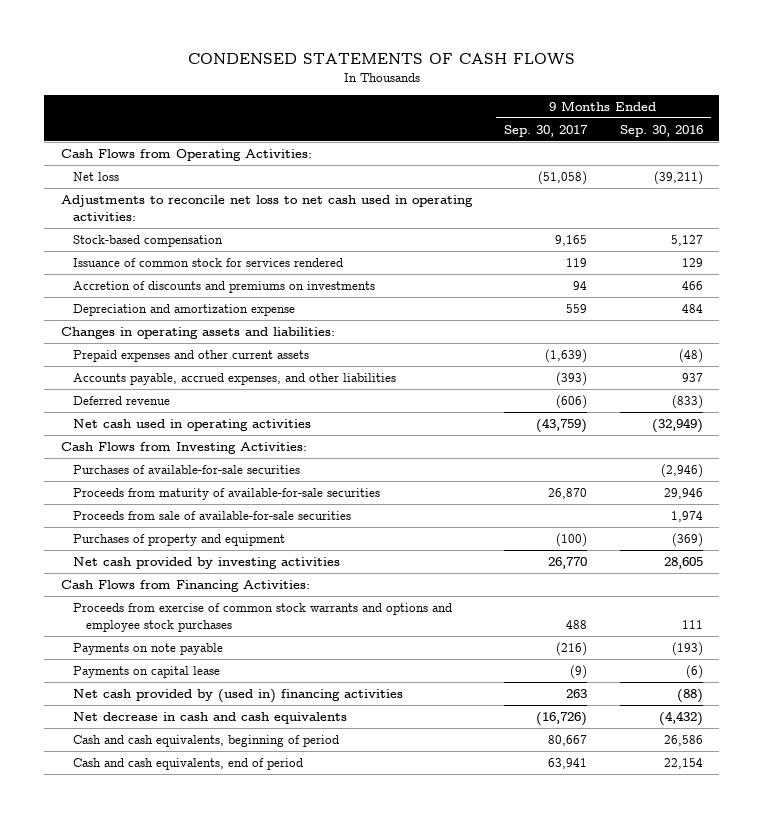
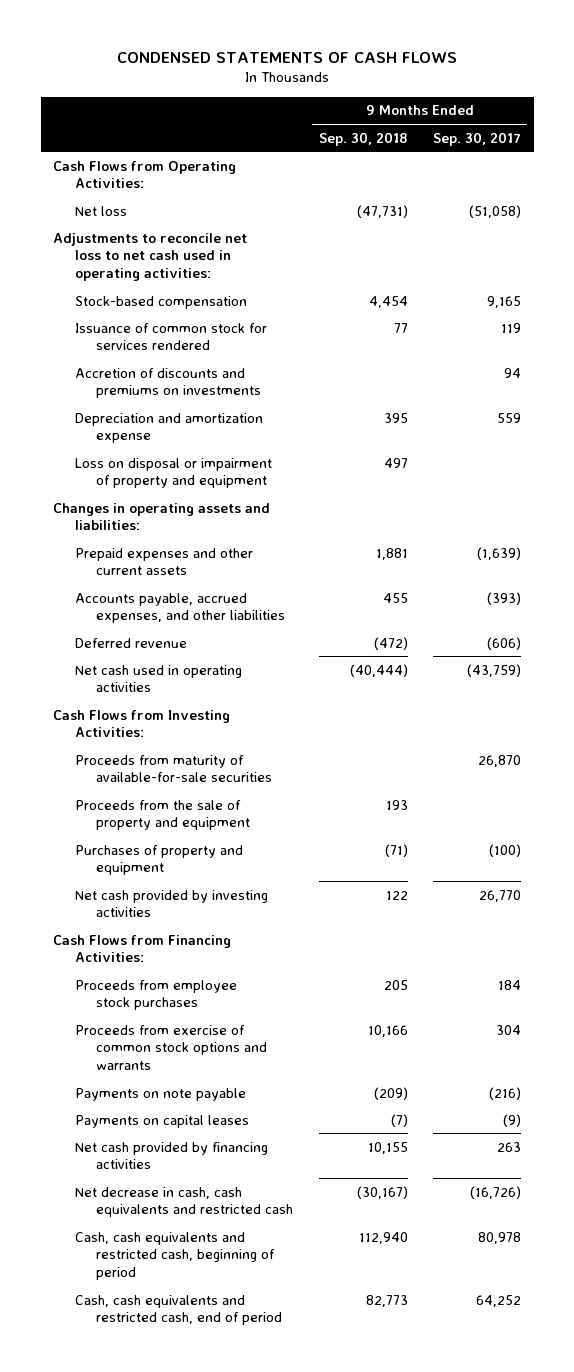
[619,124,703,137] Sep. 30, 2016 -> none
none -> [318,131,408,146] Sep. 30, 2018
none -> [74,457,272,489] Loss on disposal or impairment of property and equipment
[73,464,301,474] Purchases of available-for-sale securities -> none
[73,510,352,520] Proceeds from sale of available-for-sale securities -> none
none -> [74,799,251,831] Proceeds from the sale of property and equipment
none -> [74,979,237,1011] Proceeds from employee stock purchases
[73,602,453,632] Proceeds from exercise of common stock warrants and options and employee stock purchases -> [74,1024,268,1071] Proceeds from exercise of common stock options and warrants
[566,619,588,629] 488 -> [495,1024,521,1035] 304
[73,665,221,678] Payments on capital lease -> [74,1114,249,1128] Payments on capital leases
[73,688,404,703] Net cash provided by (used in) financing activities -> [74,1141,268,1170] Net cash provided by financing activities
[73,711,348,724] Net decrease in cash and cash equivalents -> [74,1186,294,1218] Net decrease in cash, cash equivalents and restricted cash
[73,734,340,747] Cash and cash equivalents, beginning of period -> [74,1231,276,1281] Cash, cash equivalents and restricted cash, beginning of period
[548,734,588,746] 80,667 -> [477,1231,521,1244] 80,978
[73,757,304,770] Cash and cash equivalents, end of period -> [74,1294,283,1326] Cash, cash equivalents and restricted cash, end of period
[548,757,588,769] 63,941 -> [475,1294,521,1307] 64,252

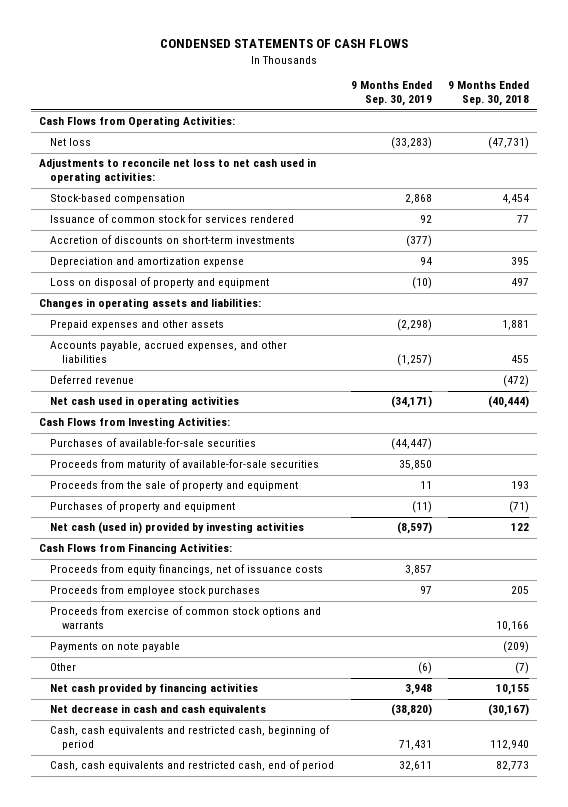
[432,131,521,146] Sep. 30, 2017 -> none
none -> [350,81,432,107] 9 Months Ended Sep. 30, 2019
[74,367,262,399] Accretion of discounts and premiums on investments -> [50,235,296,245] Accretion of discounts on short-term investments
[74,457,272,489] Loss on disposal or impairment of property and equipment -> [50,277,270,289] Loss on disposal of property and equipment
[74,547,253,576] Prepaid expenses and other current assets -> [50,320,225,331] Prepaid expenses and other assets
none -> [50,438,257,448] Purchases of available-for-sale securities
[74,889,268,918] Net cash provided by investing activities -> [50,522,305,535] Net cash (used in) provided by investing activities
none -> [50,564,324,576] Proceeds from equity financings, net of issuance costs
[74,1114,249,1128] Payments on capital leases -> none
none -> [50,663,77,672] Other
[74,1186,294,1218] Net decrease in cash, cash equivalents and restricted cash -> [50,704,267,716] Net decrease in cash and cash equivalents

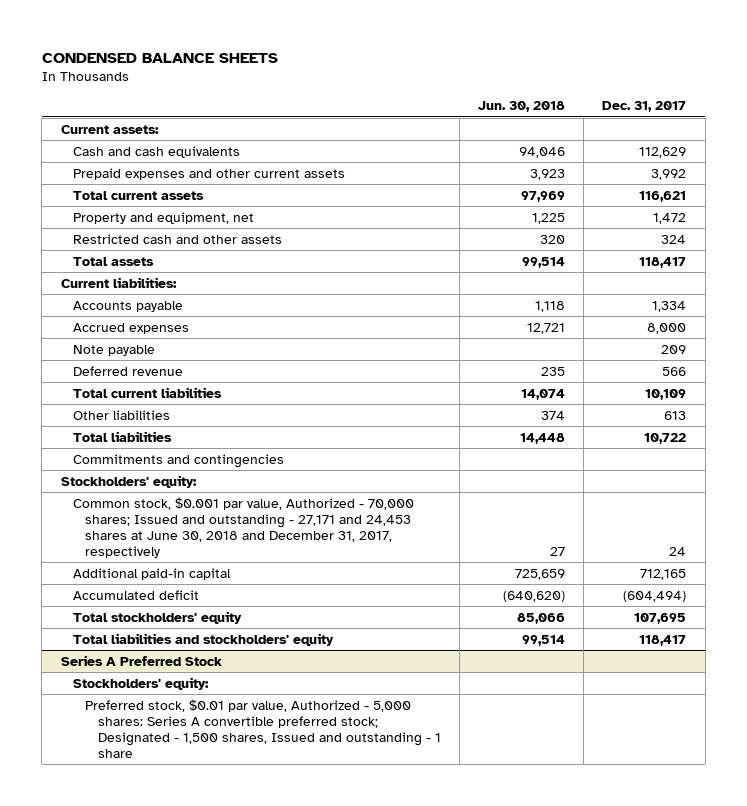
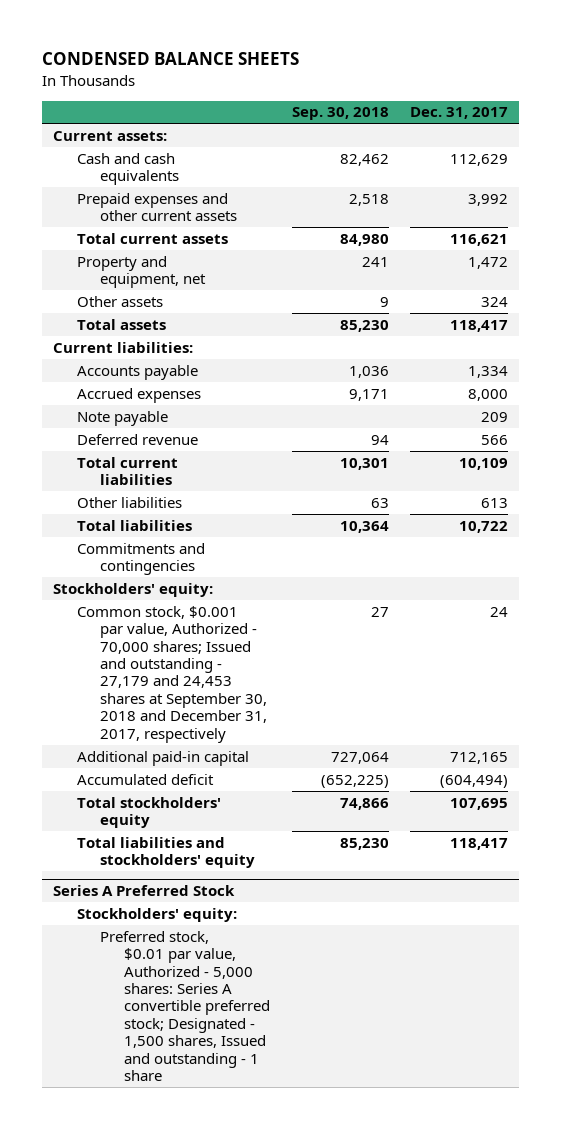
[477,101,565,113] Jun. 30, 2018 -> none
none -> [291,107,389,121] Sep. 30, 2018
[72,233,282,244] Restricted cash and other assets -> [76,295,163,307] Other assets
[72,496,414,558] Common stock, $0.001 par value, Authorized - 70,000 shares; Issued and outstanding - 27,171 and 24,453 shares at June 30, 2018 and December 31, 2017, respectively -> [76,605,268,743] Common stock, $0.001 par value, Authorized - 70,000 shares; Issued and outstanding - 27,179 and 24,453 shares at September 30, 2018 and December 31, 2017, respectively

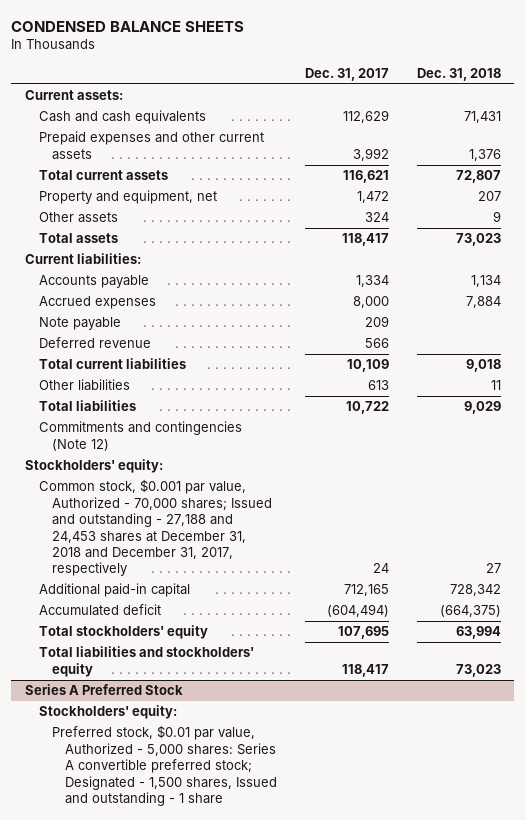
[291,107,389,121] Sep. 30, 2018 -> none
none -> [416,67,501,81] Dec. 31, 2018
[76,542,205,576] Commitments and contingencies -> [38,421,242,451] Commitments and contingencies (Note 12)
[76,605,268,743] Common stock, $0.001 par value, Authorized - 70,000 shares; Issued and outstanding - 27,179 and 24,453 shares at September 30, 2018 and December 31, 2017, respectively -> [38,479,272,577] Common stock, $0.001 par value, Authorized - 70,000 shares; Issued and outstanding - 27,188 and 24,453 shares at December 31, 2018 and December 31, 2017, respectively

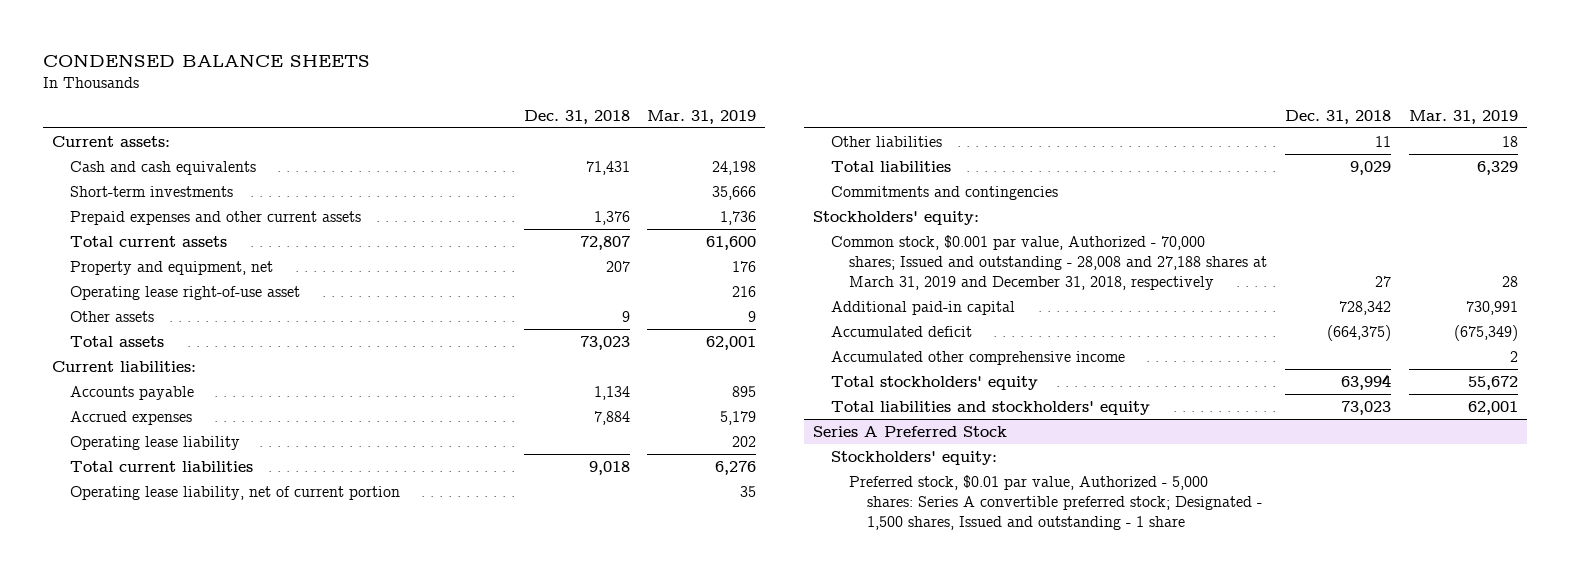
[305,67,390,81] Dec. 31, 2017 -> none
none -> [647,109,757,124] Mar. 31, 2019
none -> [69,185,233,197] Short-term investments
none -> [69,285,300,300] Operating lease right-of-use asset
[38,317,121,331] Note payable -> none
[38,337,151,349] Deferred revenue -> none
none -> [69,435,240,450] Operating lease liability
none -> [69,485,400,500] Operating lease liability, net of current portion
[38,421,242,451] Commitments and contingencies (Note 12) -> [831,185,1059,200] Commitments and contingencies
[38,479,272,577] Common stock, $0.001 par value, Authorized - 70,000 shares; Issued and outstanding - 27,188 and 24,453 shares at December 31, 2018 and December 31, 2017, respectively -> [831,234,1268,290] Common stock, $0.001 par value, Authorized - 70,000 shares; Issued and outstanding - 28,008 and 27,188 shares at March 31, 2019 and December 31, 2018, respectively
none -> [831,350,1126,365] Accumulated other comprehensive income

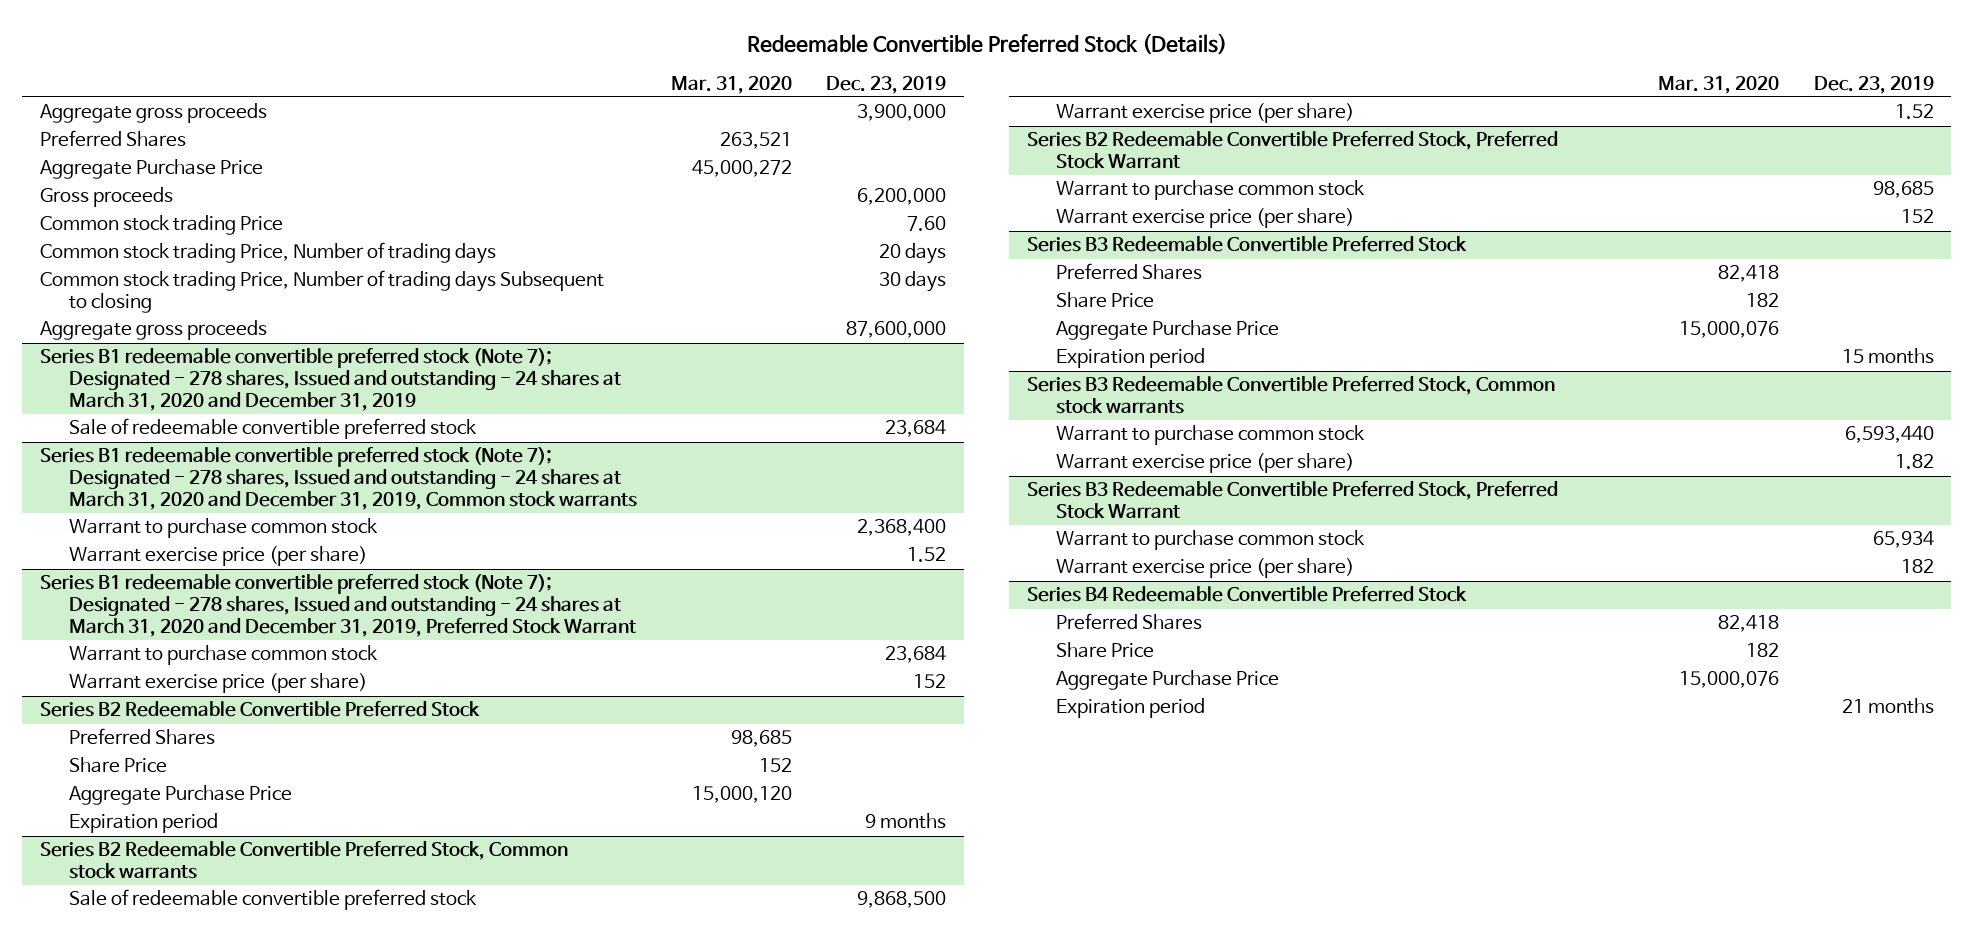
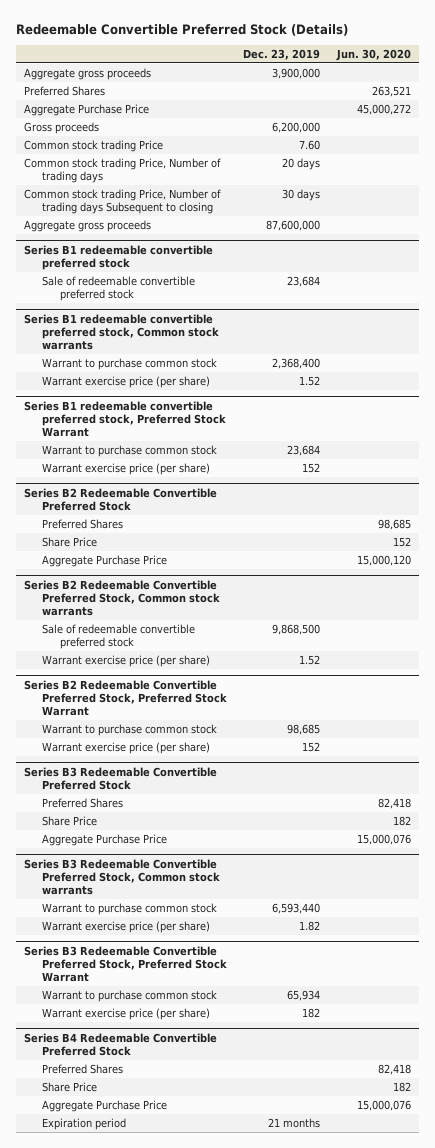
[671,75,793,94] Mar. 31, 2020 -> none
none -> [335,49,411,62] Jun. 30, 2020
[39,348,621,411] Series B1 redeemable convertible preferred stock (Note 7); Designated - 278 shares, Issued and outstanding - 24 shares at March 31, 2020 and December 31, 2019 -> [24,244,214,271] Series B1 redeemable convertible preferred stock
[39,447,637,510] Series B1 redeemable convertible preferred stock (Note 7); Designated - 278 shares, Issued and outstanding - 24 shares at March 31, 2020 and December 31, 2019, Common stock warrants -> none
none -> [24,313,220,351] Series B1 redeemable convertible preferred stock, Common stock warrants
[39,574,636,637] Series B1 redeemable convertible preferred stock (Note 7); Designated - 278 shares, Issued and outstanding - 24 shares at March 31, 2020 and December 31, 2019, Preferred Stock Warrant -> none
none -> [24,400,227,438] Series B1 redeemable convertible preferred stock, Preferred Stock Warrant
[68,813,218,834] Expiration period -> none
[1055,348,1205,369] Expiration period -> none

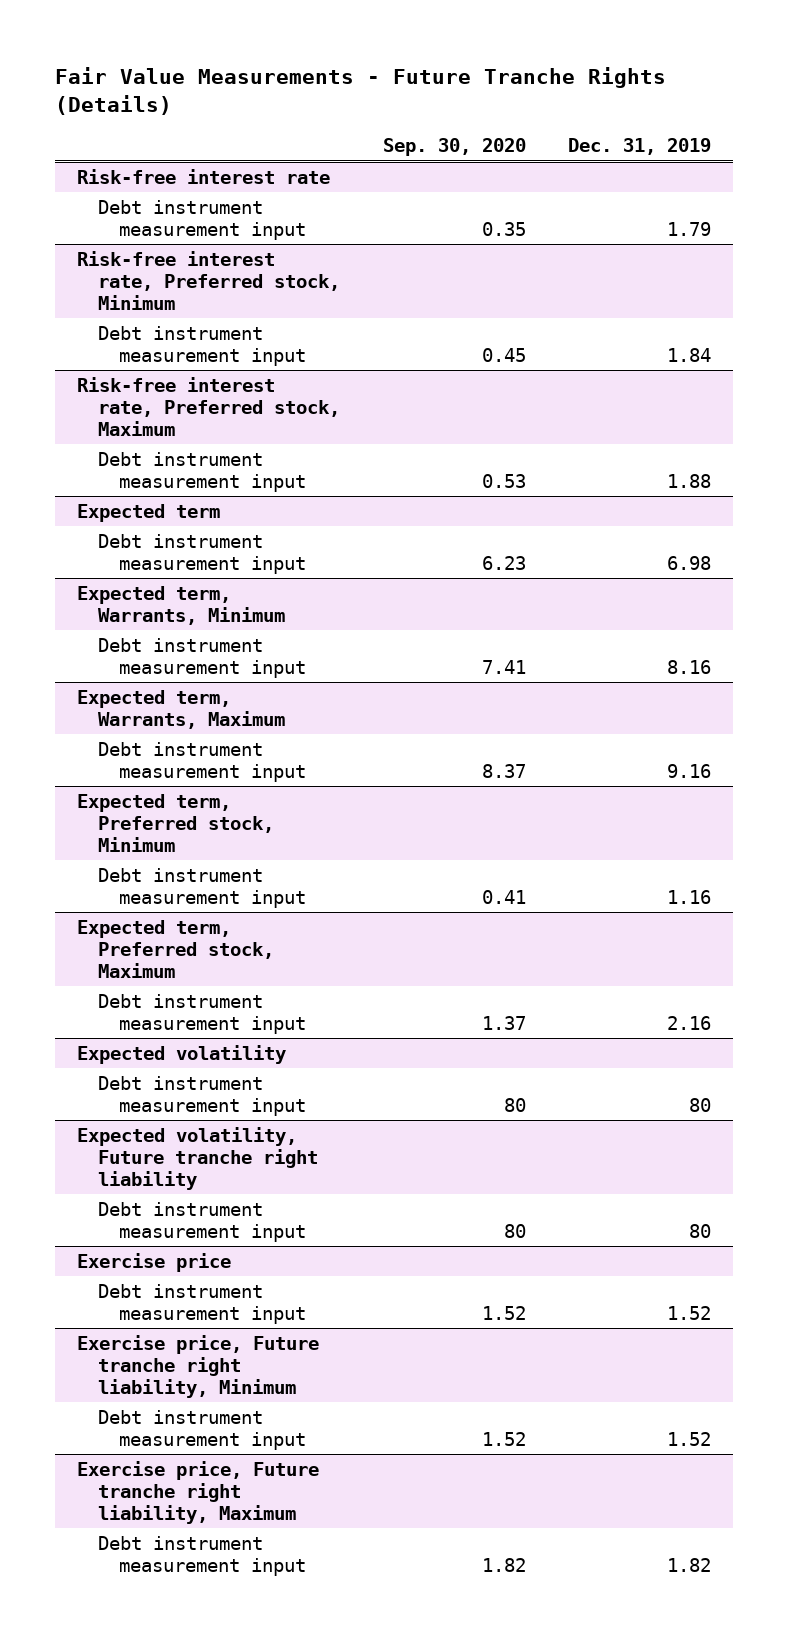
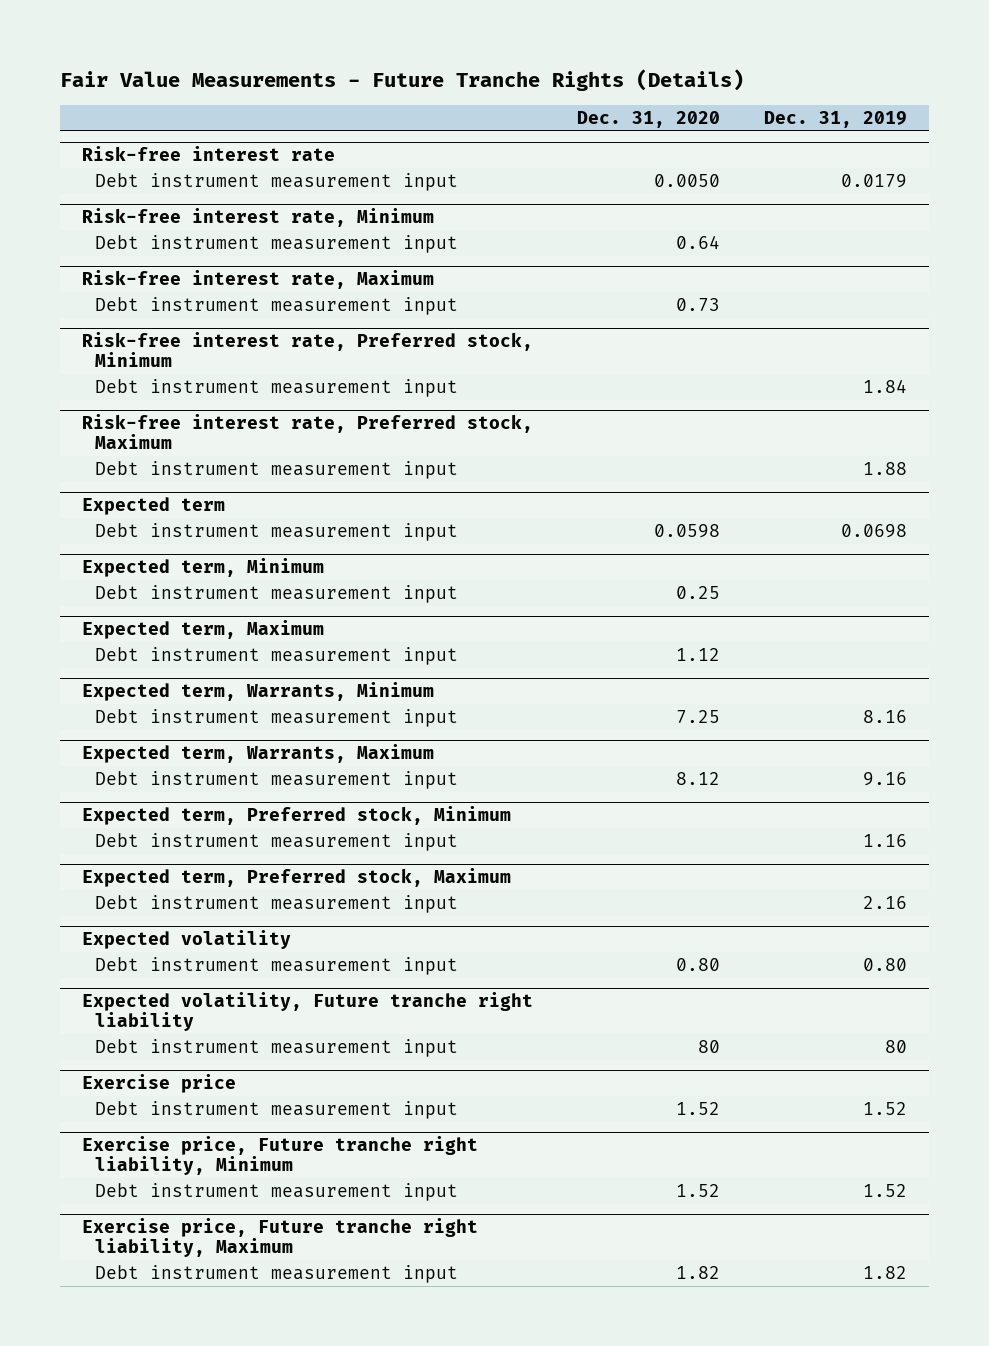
[382,138,526,157] Sep. 30, 2020 -> none
none -> [577,110,721,128] Dec. 31, 2020
[667,221,712,236] 1.79 -> [841,174,908,189] 0.0179
none -> [82,208,435,228] Risk-free interest rate, Minimum
none -> [95,235,459,254] Debt instrument measurement input
none -> [82,270,435,290] Risk-free interest rate, Maximum
none -> [95,297,459,316] Debt instrument measurement input
[667,555,712,570] 6.98 -> [841,524,908,539] 0.0698
none -> [82,558,325,578] Expected term, Minimum
none -> [95,585,459,604] Debt instrument measurement input
none -> [82,620,325,640] Expected term, Maximum
none -> [95,647,459,666] Debt instrument measurement input
[689,1097,712,1112] 80 -> [863,958,908,972] 0.80

